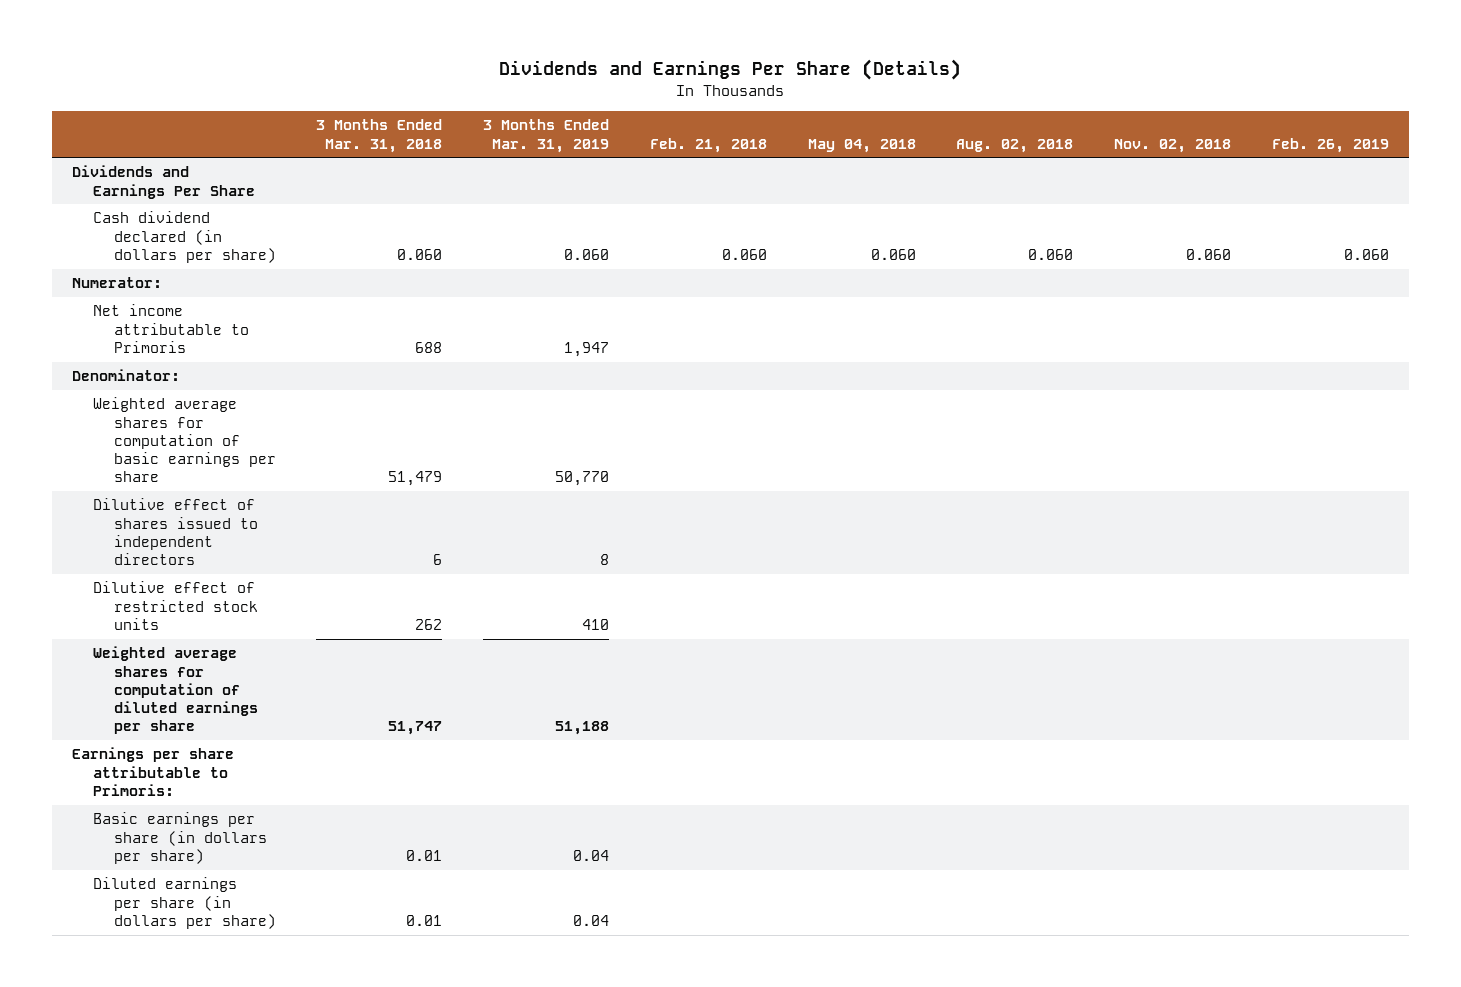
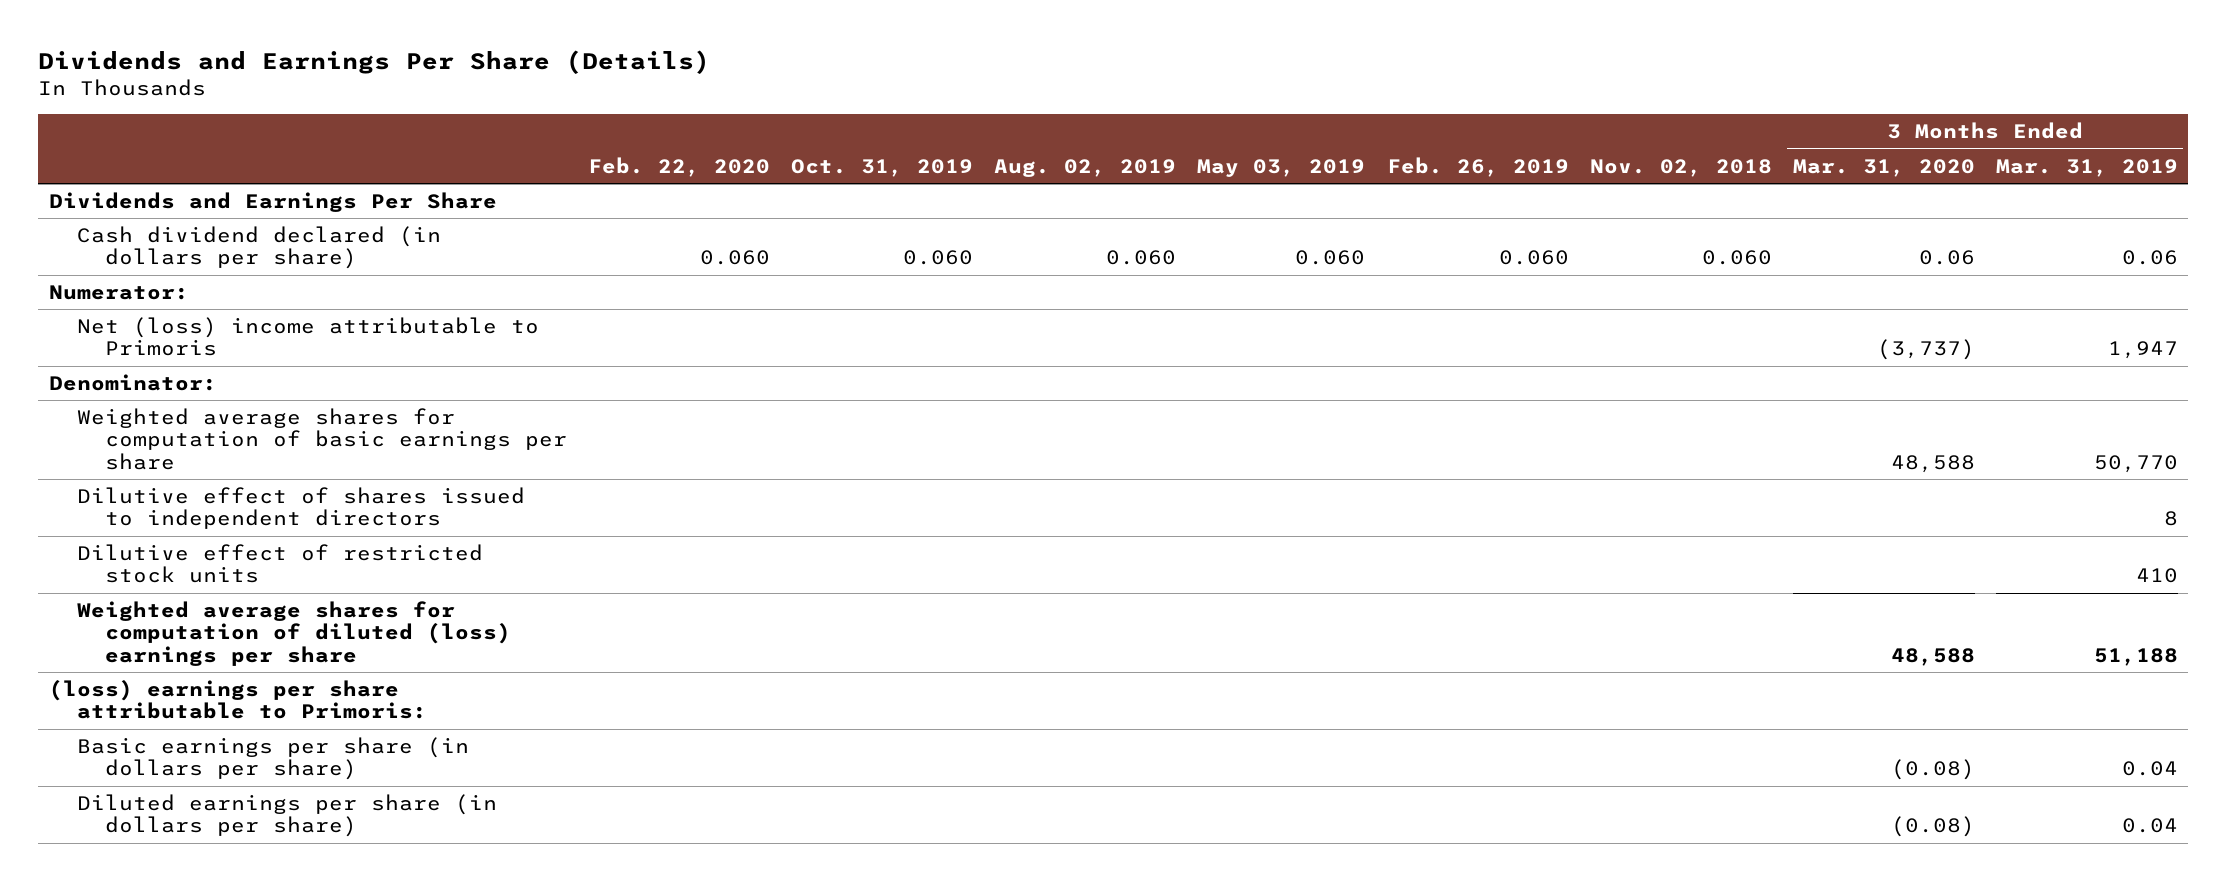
[316,119,443,153] 3 Months Ended Mar. 31, 2018 -> none
[649,137,767,153] Feb. 21, 2018 -> none
[807,138,916,153] May 04, 2018 -> none
[956,138,1074,153] Aug. 02, 2018 -> none
none -> [588,156,771,177] Feb. 22, 2020
none -> [791,158,974,177] Oct. 31, 2019
none -> [994,158,1177,177] Aug. 02, 2019
none -> [1197,158,1366,177] May 03, 2019
none -> [1792,158,1975,177] Mar. 31, 2020
[564,248,610,260] 0.060 -> [2121,250,2178,266] 0.06
[92,304,249,353] Net income attributable to Primoris -> [77,317,540,357] Net (loss) income attributable to Primoris
[92,646,258,734] Weighted average shares for computation of diluted earnings per share -> [77,601,512,666] Weighted average shares for computation of diluted (loss) earnings per share
[71,747,234,796] Earnings per share attributable to Primoris: -> [48,680,428,720] (loss) earnings per share attributable to Primoris:

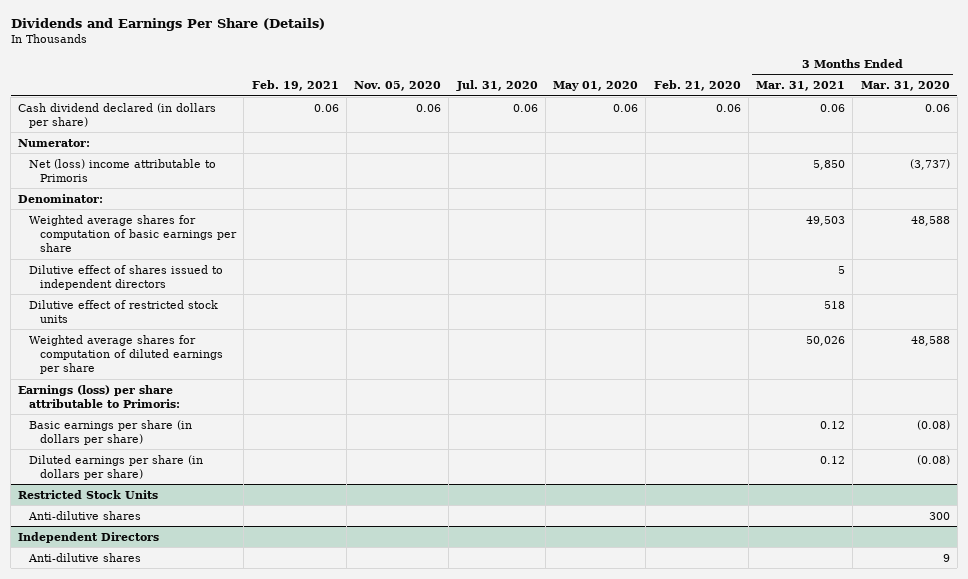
[588,156,771,177] Feb. 22, 2020 -> none
[791,158,974,177] Oct. 31, 2019 -> none
[994,158,1177,177] Aug. 02, 2019 -> none
[1197,158,1366,177] May 03, 2019 -> none
[1386,156,1569,177] Feb. 26, 2019 -> none
[1589,158,1772,177] Nov. 02, 2018 -> none
[1995,158,2178,177] Mar. 31, 2019 -> none
none -> [251,80,339,92] Feb. 19, 2021
none -> [354,81,442,92] Nov. 05, 2020
none -> [455,80,538,92] Jul. 31, 2020
none -> [553,81,639,92] May 01, 2020
none -> [653,80,741,92] Feb. 21, 2020
none -> [756,81,846,92] Mar. 31, 2021
[48,192,497,213] Dividends and Earnings Per Share -> none
[77,601,512,666] Weighted average shares for computation of diluted (loss) earnings per share -> [29,334,224,375] Weighted average shares for computation of diluted earnings per share
[48,680,428,720] (loss) earnings per share attributable to Primoris: -> [18,384,181,408] Earnings (loss) per share attributable to Primoris:
none -> [18,489,159,499] Restricted Stock Units
none -> [28,510,142,520] Anti-dilutive shares
none -> [18,531,160,543] Independent Directors
none -> [28,552,142,562] Anti-dilutive shares

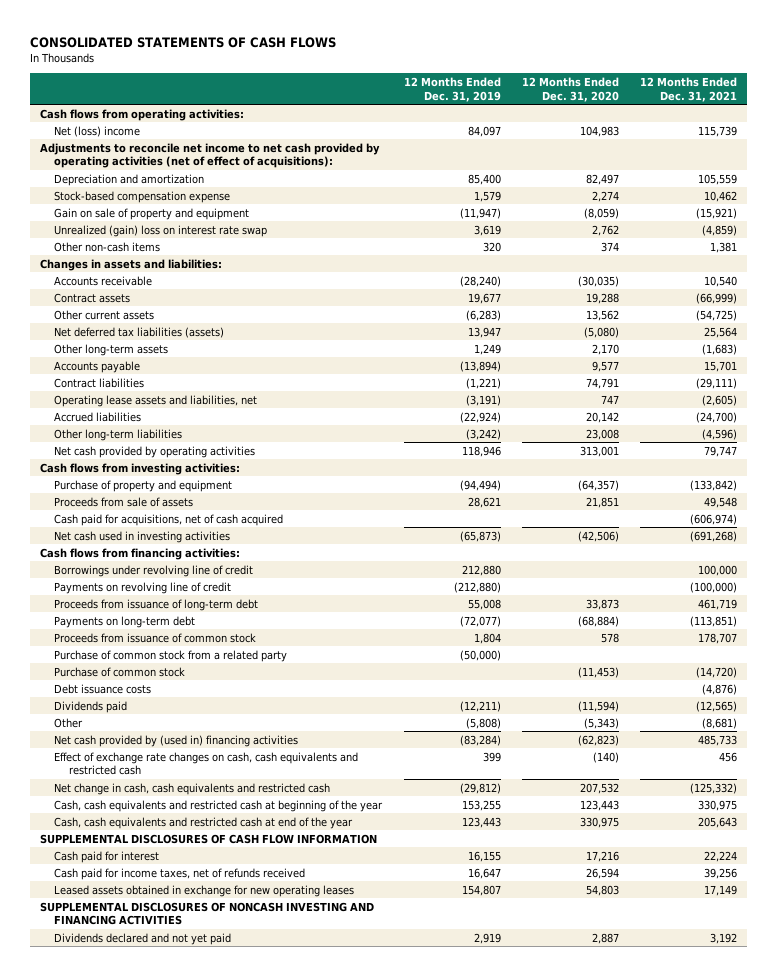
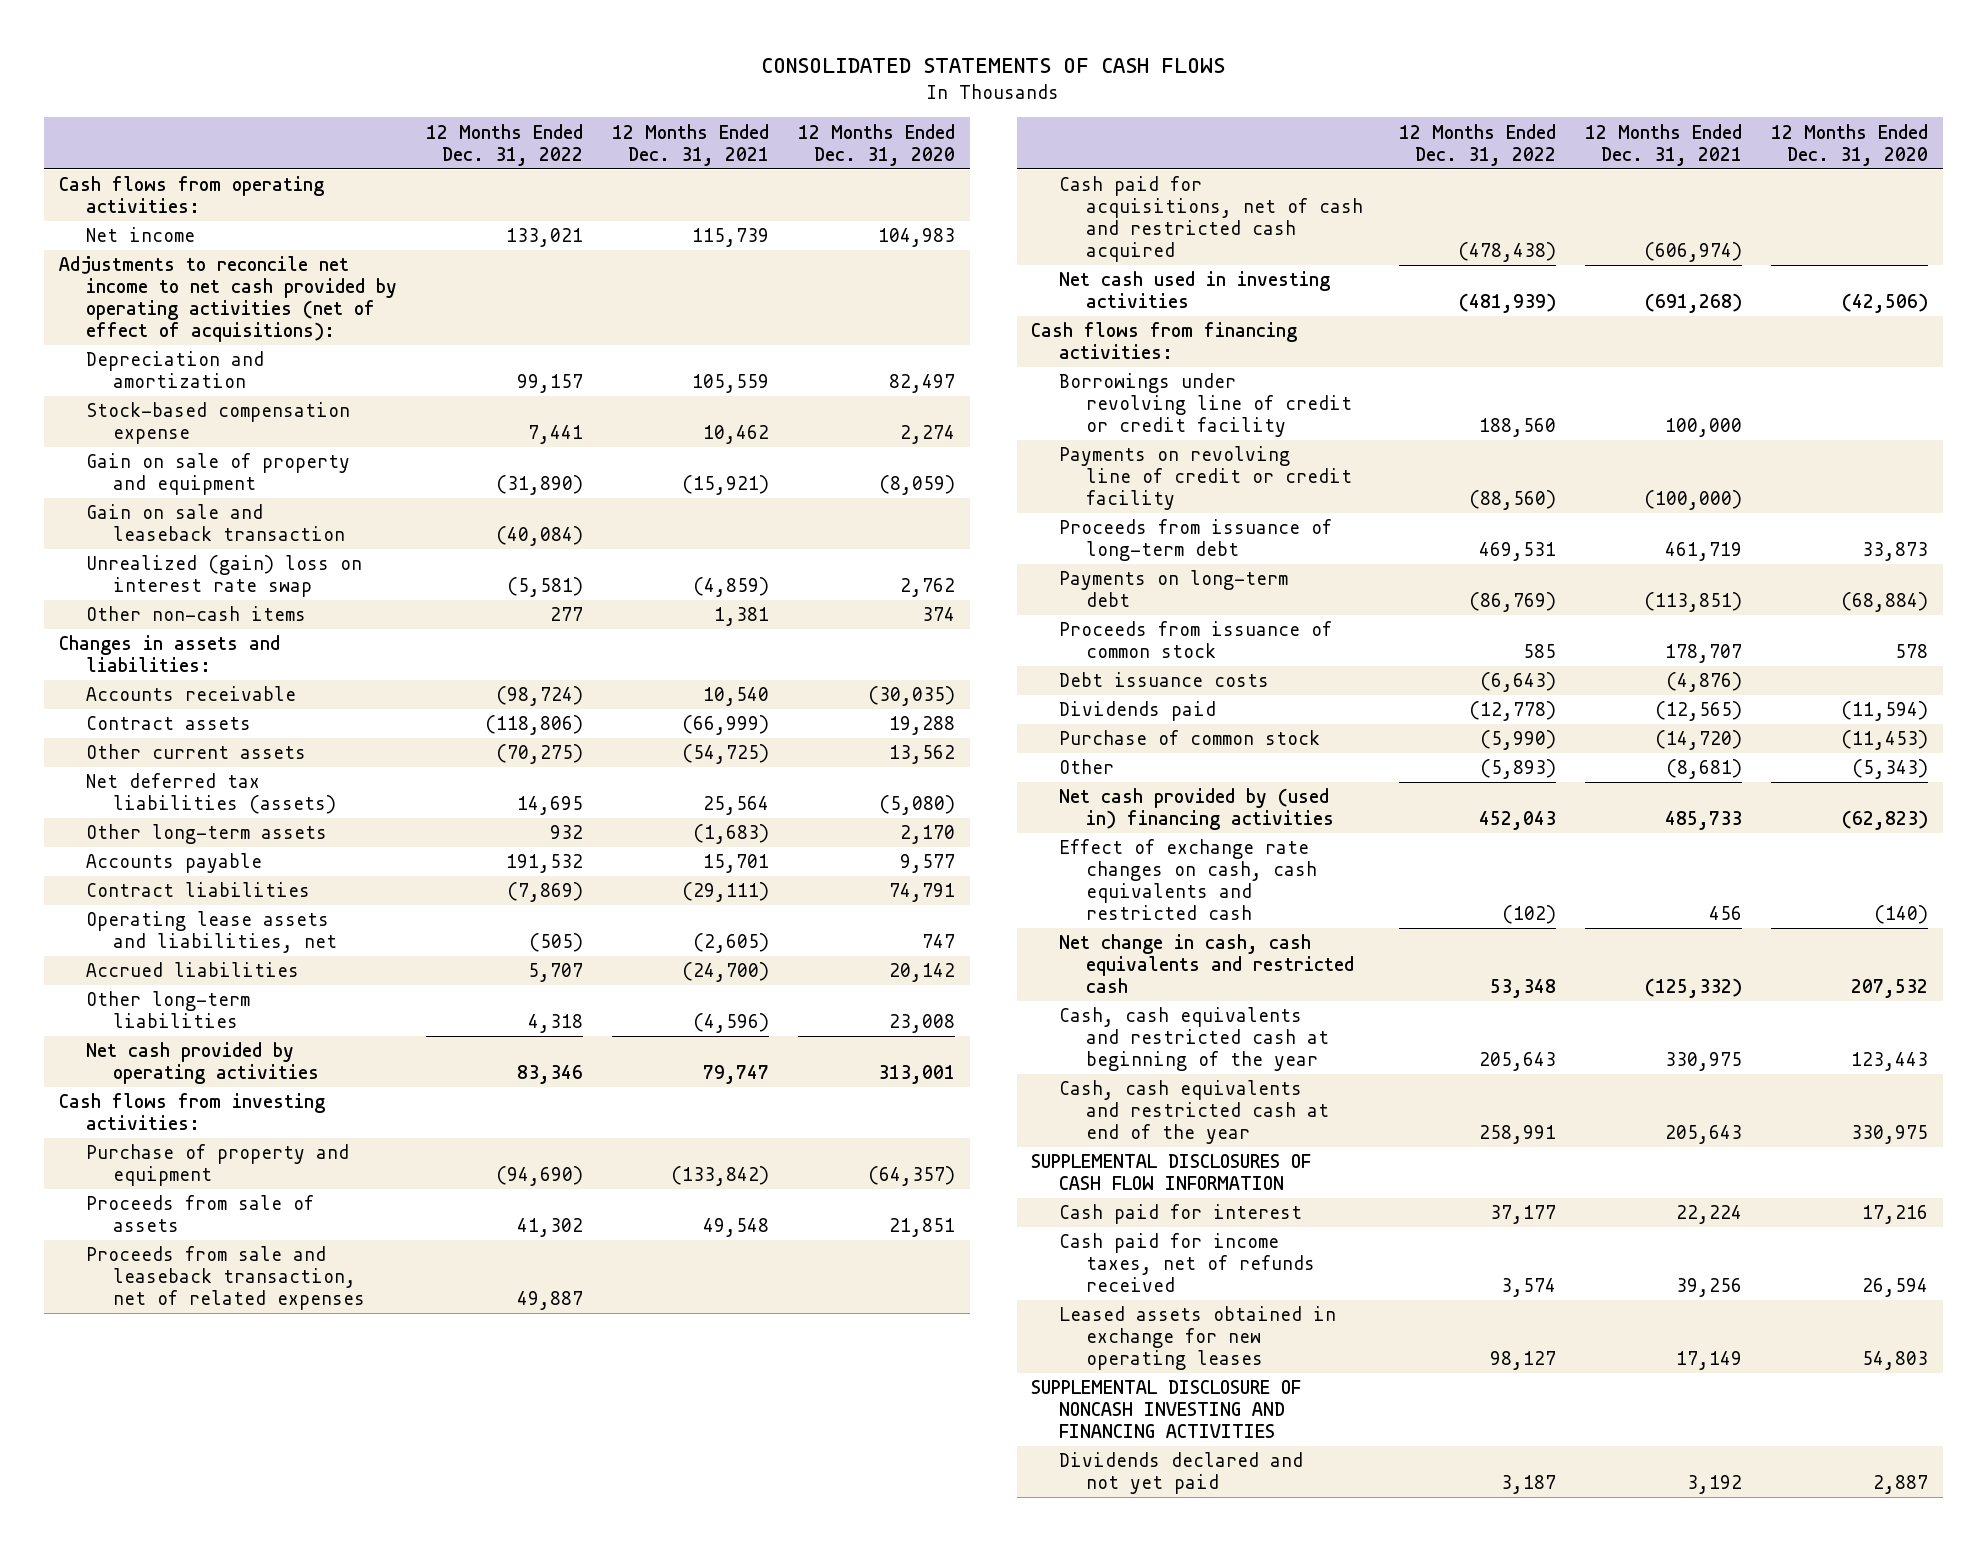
[403,76,501,102] 12 Months Ended Dec. 31, 2019 -> none
none -> [426,123,584,166] 12 Months Ended Dec. 31, 2022
[54,125,141,137] Net (loss) income -> [85,227,195,243] Net income
none -> [85,504,346,542] Gain on sale and leaseback transaction
none -> [85,1246,366,1310] Proceeds from sale and leaseback transaction, net of related expenses
[54,513,284,526] Cash paid for acquisitions, net of cash acquired -> [1058,176,1363,262] Cash paid for acquisitions, net of cash and restricted cash acquired
[54,564,254,577] Borrowings under revolving line of credit -> [1058,373,1352,437] Borrowings under revolving line of credit or credit facility
[54,581,232,594] Payments on revolving line of credit -> [1058,446,1352,510] Payments on revolving line of credit or credit facility
[54,649,288,662] Purchase of common stock from a related party -> none
[54,666,186,677] Purchase of common stock -> [1058,730,1320,746] Purchase of common stock
[40,901,375,926] SUPPLEMENTAL DISCLOSURES OF NONCASH INVESTING AND FINANCING ACTIVITIES -> [1031,1380,1302,1438] SUPPLEMENTAL DISCLOSURE OF NONCASH INVESTING AND FINANCING ACTIVITIES

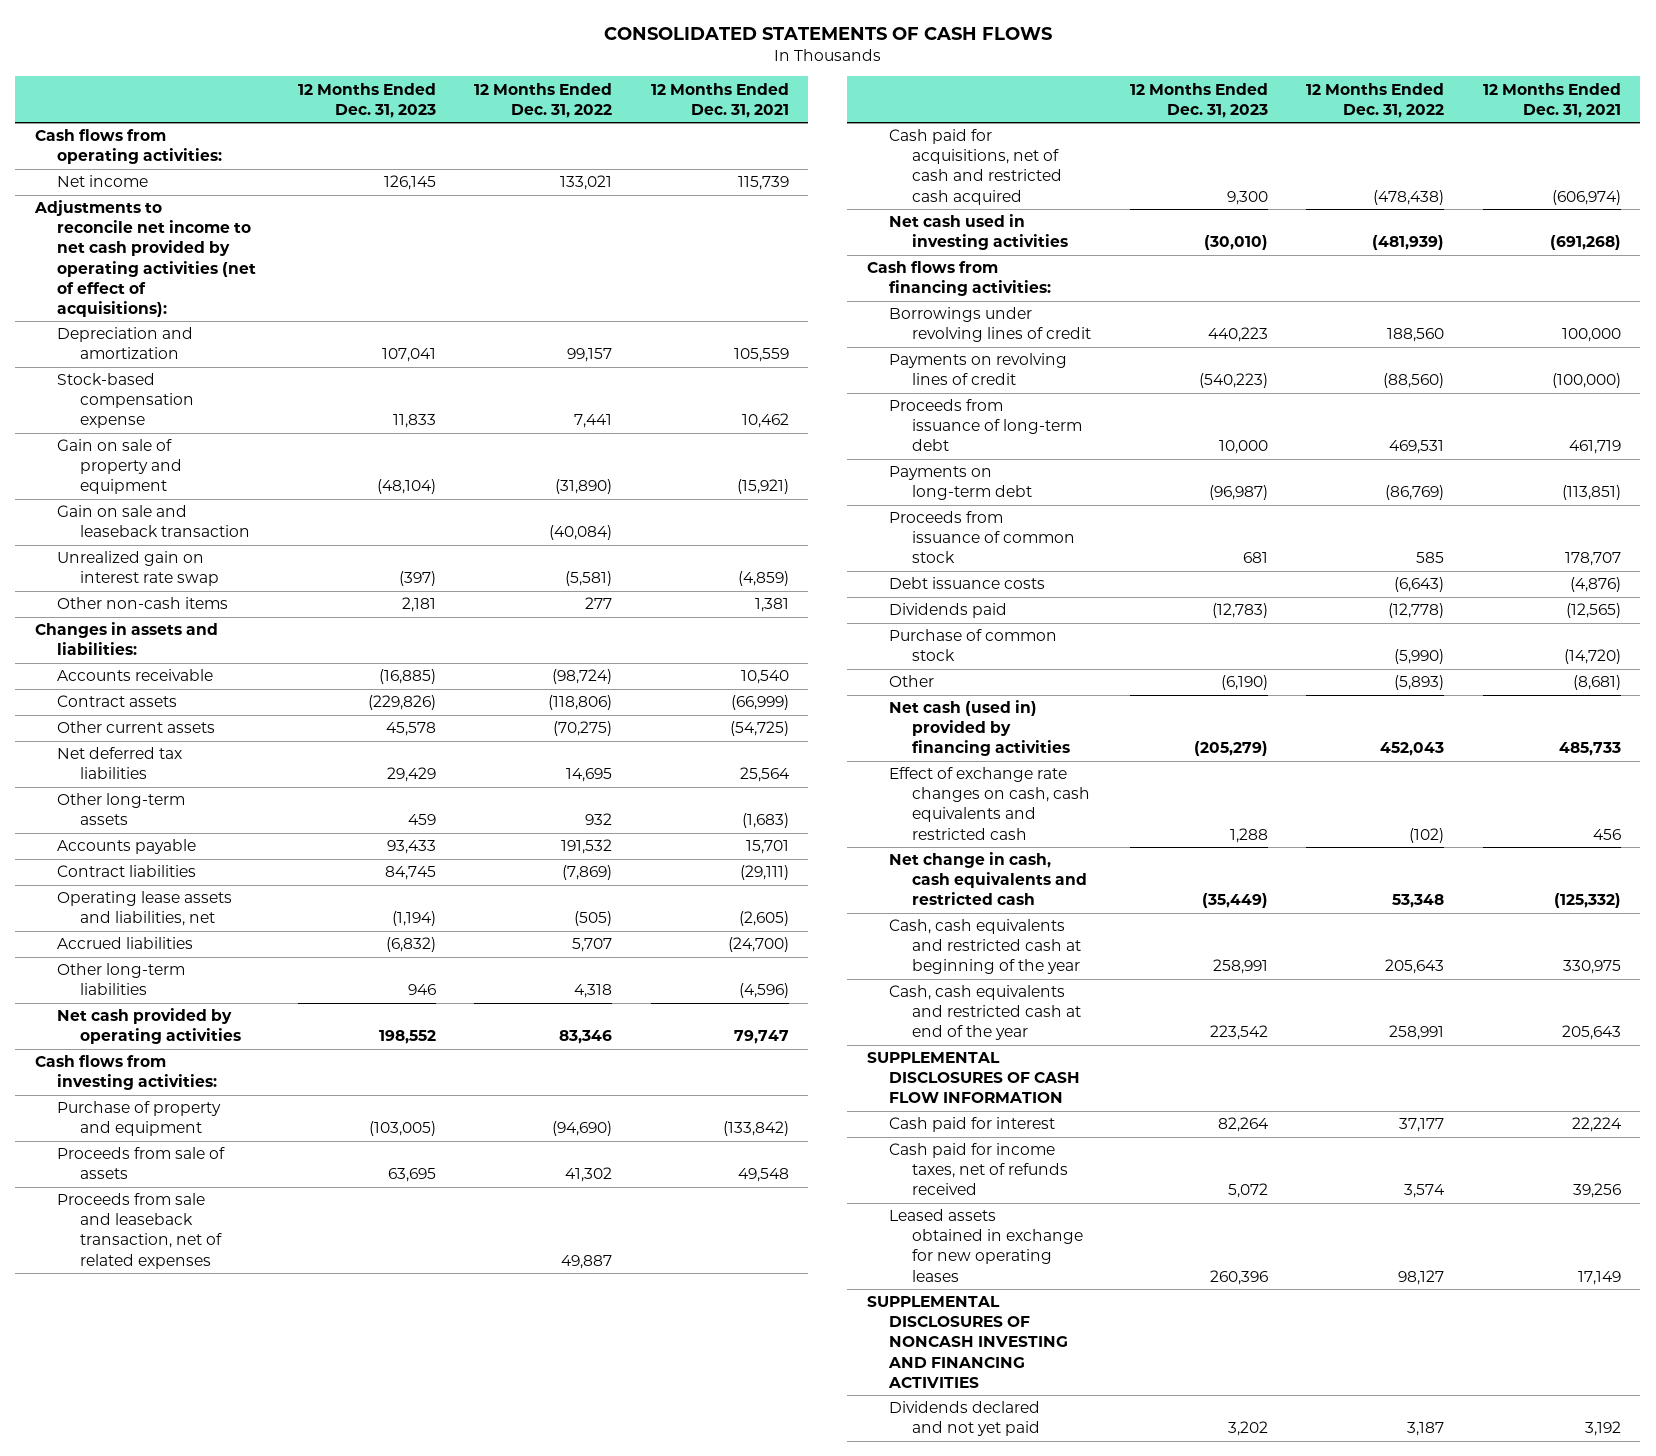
[798,123,956,166] 12 Months Ended Dec. 31, 2020 -> none
none -> [297,82,436,118] 12 Months Ended Dec. 31, 2023
[85,555,362,598] Unrealized (gain) loss on interest rate swap -> [57,551,220,587] Unrealized gain on interest rate swap
[85,773,337,815] Net deferred tax liabilities (assets) -> [57,747,183,780] Net deferred tax liabilities
[1058,373,1352,437] Borrowings under revolving line of credit or credit facility -> [889,307,1091,343] Borrowings under revolving lines of credit
[1058,446,1352,510] Payments on revolving line of credit or credit facility -> [889,353,1068,386] Payments on revolving lines of credit
[1058,788,1334,831] Net cash provided by (used in) financing activities -> [889,700,1070,757] Net cash (used in) provided by financing activities
[1031,1380,1302,1438] SUPPLEMENTAL DISCLOSURE OF NONCASH INVESTING AND FINANCING ACTIVITIES -> [866,1296,1069,1388] SUPPLEMENTAL DISCLOSURES OF NONCASH INVESTING AND FINANCING ACTIVITIES

